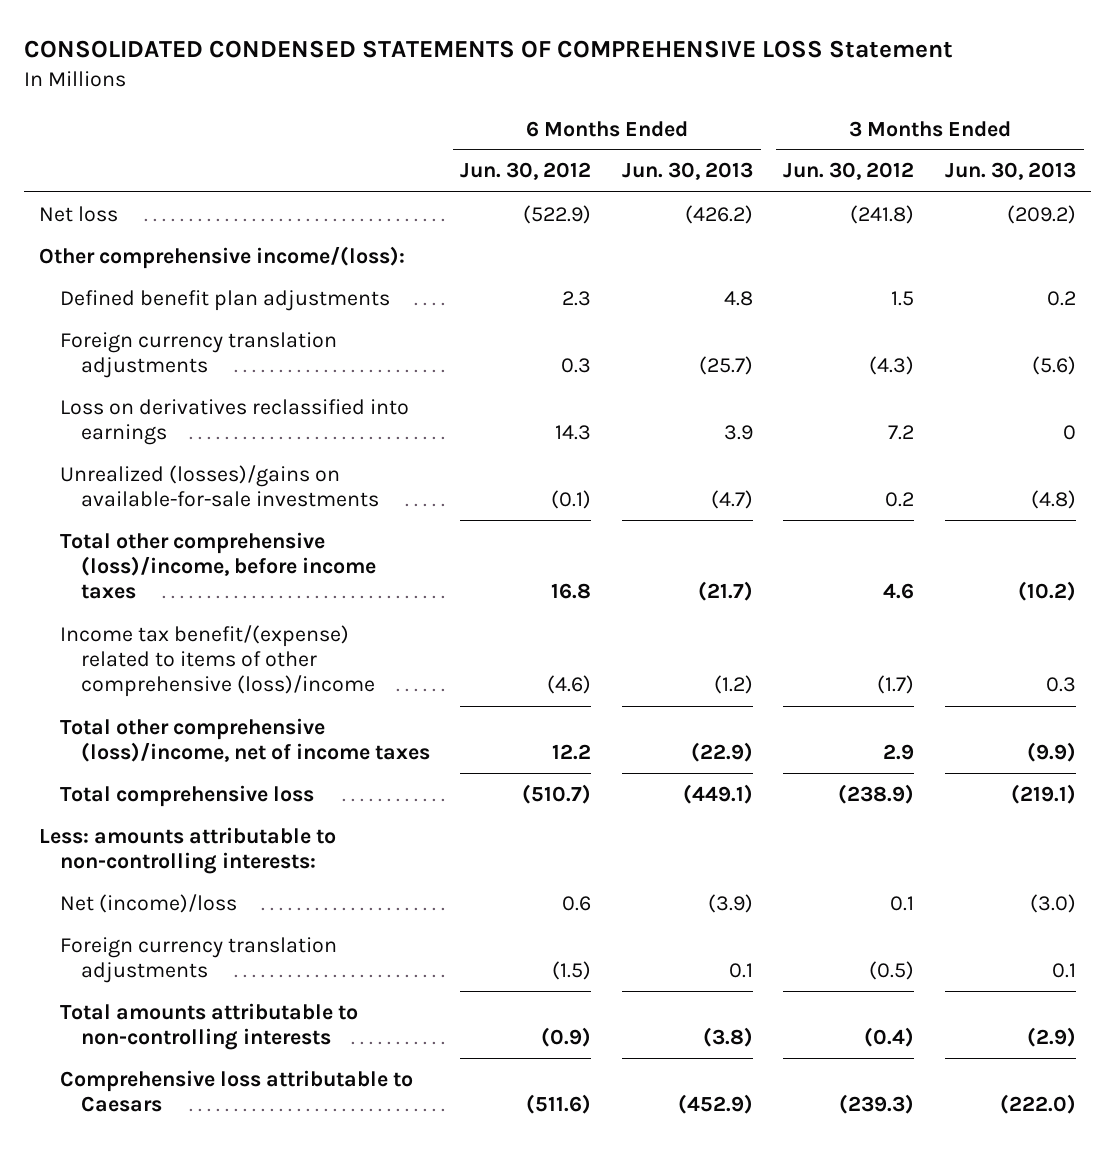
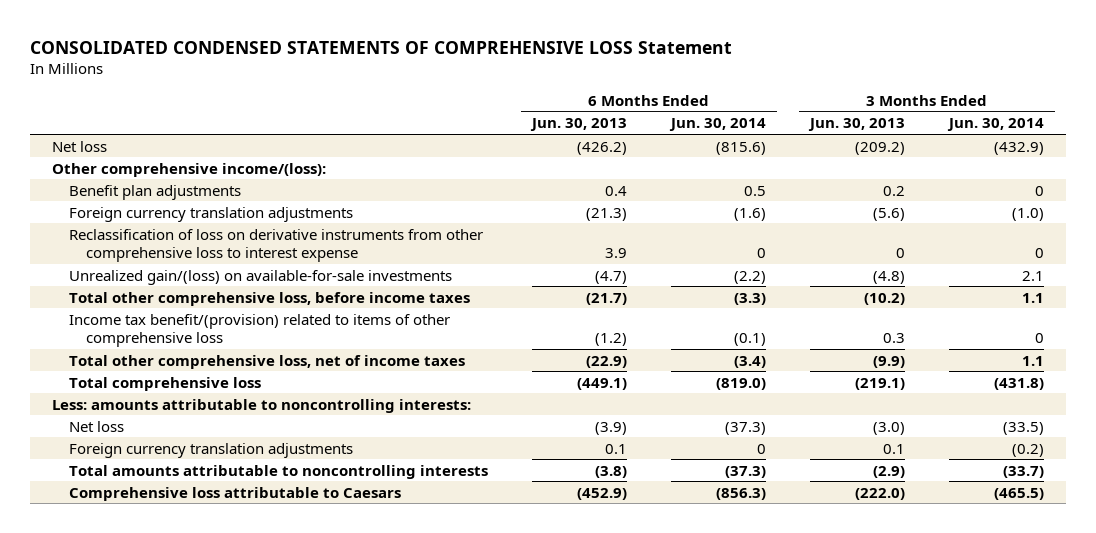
[460,162,592,181] Jun. 30, 2012 -> none
[783,162,915,181] Jun. 30, 2012 -> none
none -> [669,118,767,132] Jun. 30, 2014
none -> [947,118,1045,132] Jun. 30, 2014
[60,398,410,446] Loss on derivatives reclassified into earnings -> none
[60,289,391,311] Defined benefit plan adjustments -> [68,184,241,200] Benefit plan adjustments
[723,290,753,306] 4.8 -> [605,185,628,196] 0.4
[698,356,753,376] (25.7) -> [586,207,628,221] (21.3)
none -> [68,228,483,263] Reclassification of loss on derivative instruments from other comprehensive loss to interest expense
[60,464,379,508] Unrealized (losses)/gains on available-for-sale investments -> [68,269,452,285] Unrealized gain/(loss) on available-for-sale investments
[60,531,376,600] Total other comprehensive (loss)/income, before income taxes -> [68,291,470,306] Total other comprehensive loss, before income taxes
[60,624,375,698] Income tax benefit/(expense) related to items of other comprehensive (loss)/income -> [68,313,450,348] Income tax benefit/(provision) related to items of other comprehensive loss
[60,717,430,763] Total other comprehensive (loss)/income, net of income taxes -> [68,354,465,369] Total other comprehensive loss, net of income taxes
[39,826,337,875] Less: amounts attributable to non-controlling interests: -> [52,398,472,413] Less: amounts attributable to noncontrolling interests:
[60,893,238,913] Net (income)/loss -> [68,420,124,432] Net loss
[60,1002,359,1051] Total amounts attributable to non-controlling interests -> [68,464,488,479] Total amounts attributable to noncontrolling interests

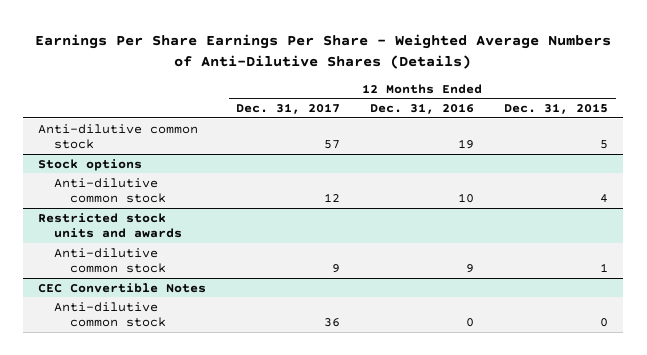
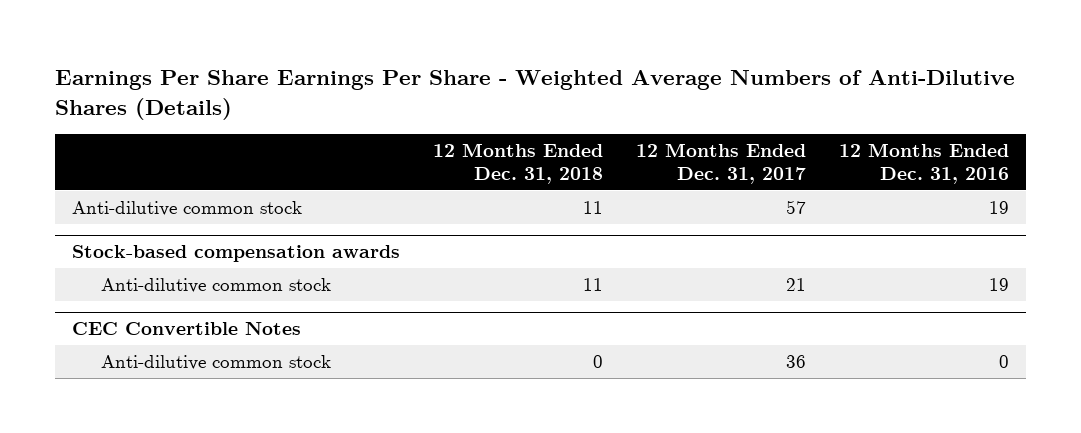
[504,103,609,115] Dec. 31, 2015 -> none
none -> [432,143,603,184] 12 Months Ended Dec. 31, 2018
[38,212,183,239] Restricted stock units and awards -> none
[54,247,167,274] Anti-dilutive common stock -> none
[38,158,143,171] Stock options -> [71,245,400,263] Stock-based compensation awards
[324,193,341,203] 12 -> [786,278,807,292] 21
[458,193,475,204] 10 -> [989,278,1010,292] 19

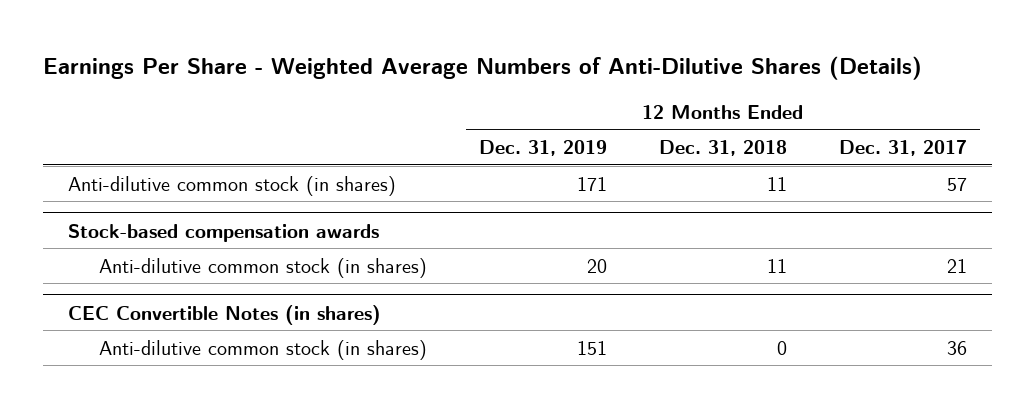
[55,70,1016,121] Earnings Per Share Earnings Per Share - Weighted Average Numbers of Anti-Dilutive Shares (Details) -> [42,55,922,80] Earnings Per Share - Weighted Average Numbers of Anti-Dilutive Shares (Details)
[839,143,1010,184] 12 Months Ended Dec. 31, 2016 -> none
none -> [479,139,608,156] Dec. 31, 2019
[71,201,302,217] Anti-dilutive common stock -> [68,175,397,196] Anti-dilutive common stock (in shares)
[100,278,331,294] Anti-dilutive common stock -> [99,257,428,278] Anti-dilutive common stock (in shares)
[71,322,301,336] CEC Convertible Notes -> [68,304,382,325] CEC Convertible Notes (in shares)
[100,355,331,371] Anti-dilutive common stock -> [99,339,428,360] Anti-dilutive common stock (in shares)

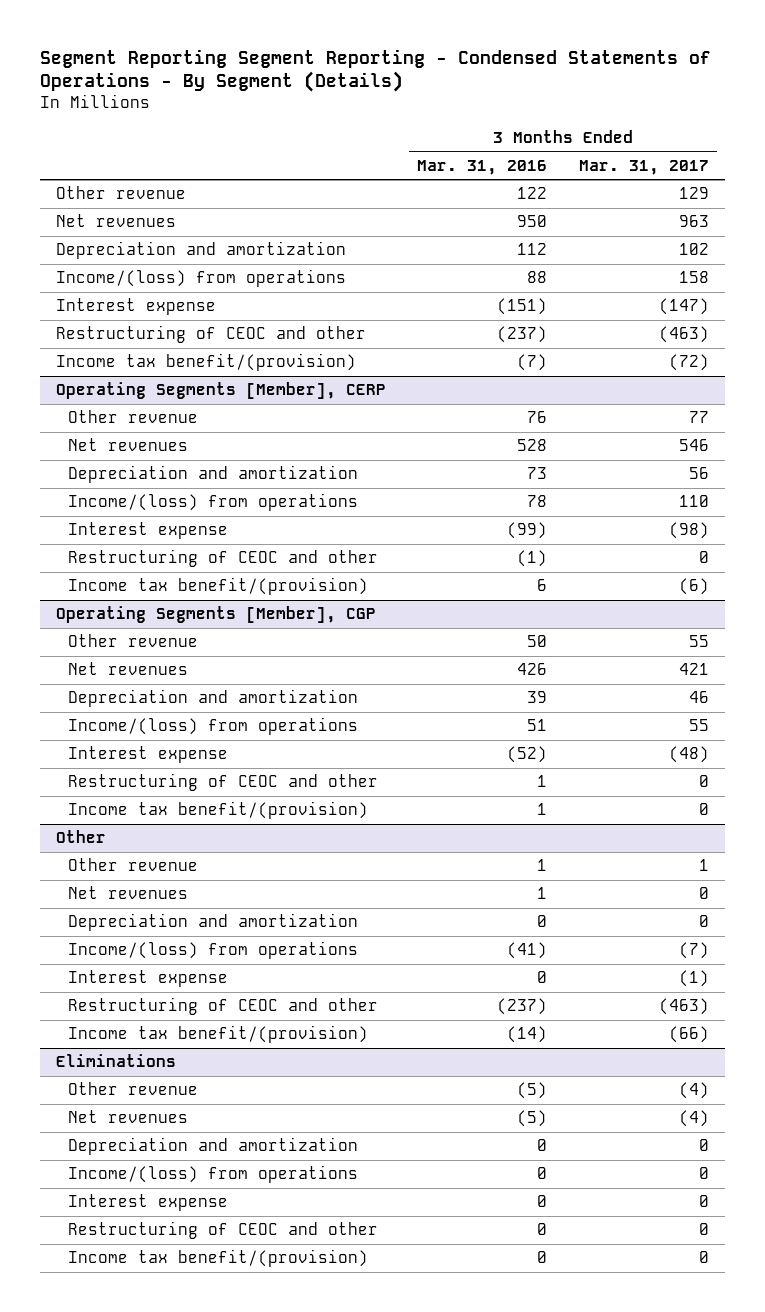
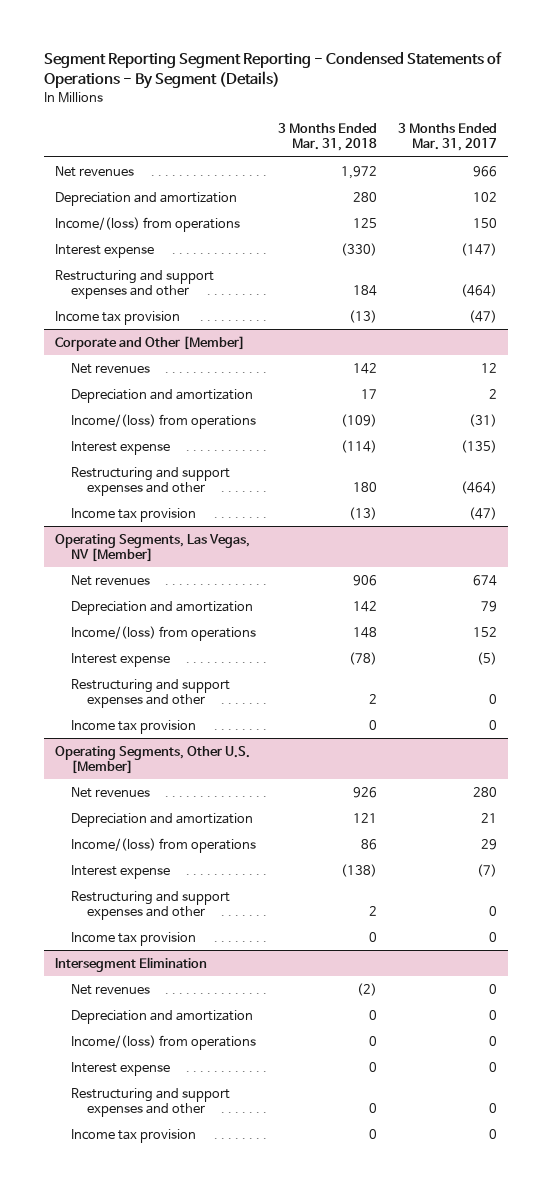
[417,159,548,175] Mar. 31, 2016 -> none
none -> [277,122,377,152] 3 Months Ended Mar. 31, 2018
[55,186,186,200] Other revenue -> none
[679,215,710,228] 963 -> [473,165,498,177] 966
[679,271,710,284] 158 -> [473,217,498,228] 150
[55,325,366,344] Restructuring of CEOC and other -> none
[55,382,386,400] Operating Segments [Member], CERP -> none
[68,410,199,424] Other revenue -> none
[68,549,379,568] Restructuring of CEOC and other -> none
[55,606,376,624] Operating Segments [Member], CGP -> none
[68,634,199,648] Other revenue -> none
[68,773,379,792] Restructuring of CEOC and other -> none
[55,830,106,844] Other -> none
[68,858,199,872] Other revenue -> none
none -> [54,269,214,300] Restructuring and support expenses and other
[55,353,356,372] Income tax benefit/(provision) -> [54,310,180,325] Income tax provision
[669,354,710,372] (72) -> [469,309,498,323] (47)
none -> [54,335,245,351] Corporate and Other [Member]
[679,439,710,452] 546 -> [481,362,498,373] 12
[689,467,710,480] 56 -> [489,388,498,399] 2
[679,495,710,508] 110 -> [469,413,498,427] (31)
[669,522,710,540] (98) -> [461,439,498,453] (135)
none -> [71,466,231,497] Restructuring and support expenses and other
[68,577,369,596] Income tax benefit/(provision) -> [71,507,197,522] Income tax provision
[679,578,710,596] (6) -> [469,506,498,520] (47)
none -> [54,533,250,563] Operating Segments, Las Vegas, NV [Member]
[679,663,710,676] 421 -> [473,574,498,586] 674
[689,691,710,704] 46 -> [481,600,498,612] 79
[689,719,710,732] 55 -> [473,626,498,637] 152
[669,746,710,764] (48) -> [477,651,498,665] (5)
none -> [71,678,231,709] Restructuring and support expenses and other
[68,801,369,820] Income tax benefit/(provision) -> [71,719,197,734] Income tax provision
none -> [54,745,250,775] Operating Segments, Other U.S. [Member]
none -> [71,786,151,798] Net revenues
none -> [71,812,254,827] Depreciation and amortization
none -> [71,837,257,853] Income/(loss) from operations
none -> [71,864,171,879] Interest expense
none -> [71,890,231,921] Restructuring and support expenses and other
none -> [71,931,197,946] Income tax provision
none -> [54,956,207,972] Intersegment Elimination
[68,941,359,960] Income/(loss) from operations -> none
[68,970,229,988] Interest expense -> none
[68,997,379,1016] Restructuring of CEOC and other -> none
[68,1025,369,1044] Income tax benefit/(provision) -> none
[55,1054,176,1068] Eliminations -> none
[68,1082,199,1096] Other revenue -> none
[68,1110,189,1124] Net revenues -> none
[68,1137,359,1156] Depreciation and amortization -> none
[68,1221,379,1240] Restructuring of CEOC and other -> none
none -> [71,1087,231,1118] Restructuring and support expenses and other
[68,1249,369,1268] Income tax benefit/(provision) -> [71,1128,197,1143] Income tax provision

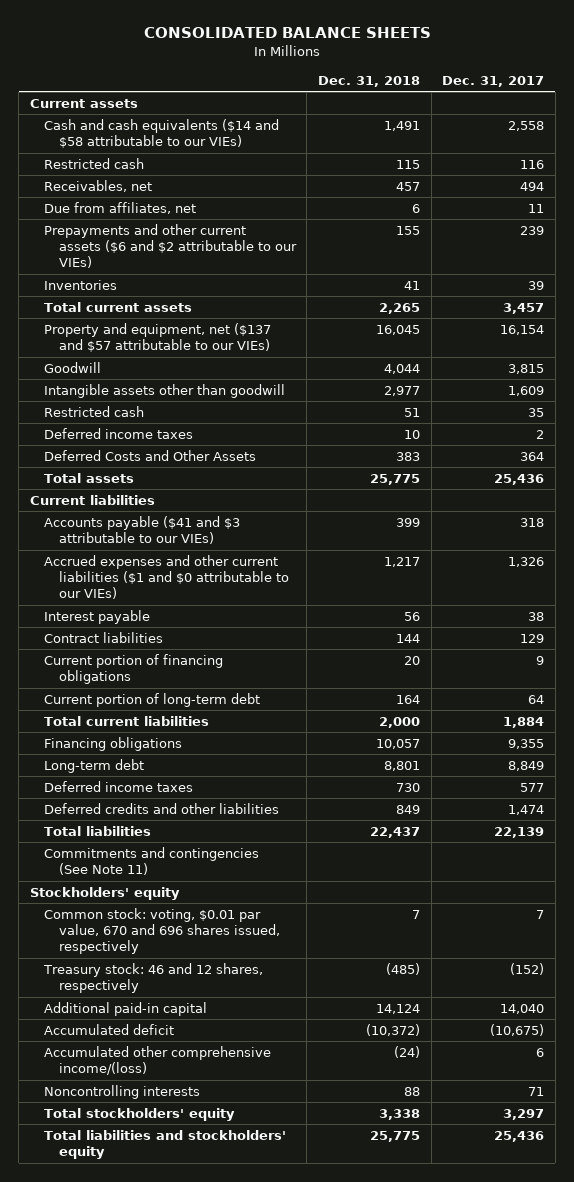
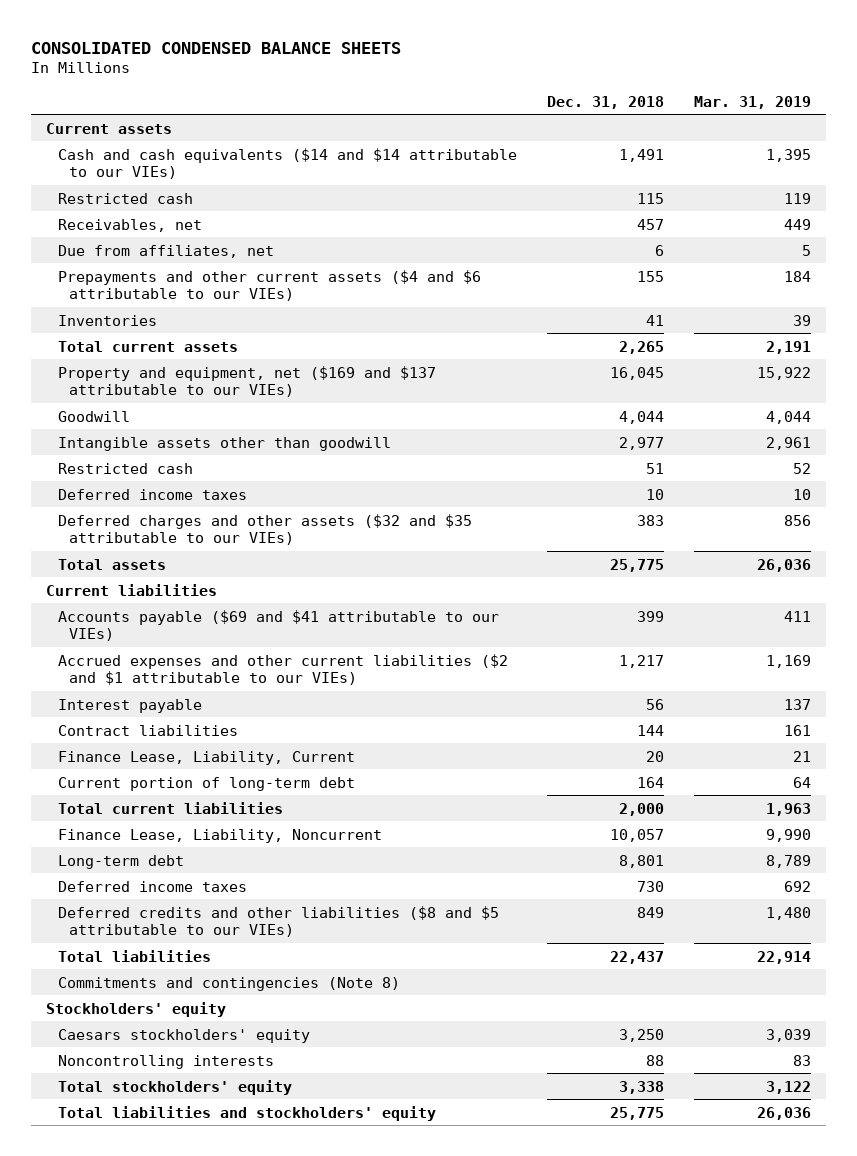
[143,27,431,39] CONSOLIDATED BALANCE SHEETS -> [31,41,402,54] CONSOLIDATED CONDENSED BALANCE SHEETS
[442,75,545,87] Dec. 31, 2017 -> none
none -> [694,95,812,109] Mar. 31, 2019
[44,118,280,149] Cash and cash equivalents ($14 and $58 attributable to our VIEs) -> [57,147,517,180] Cash and cash equivalents ($14 and $14 attributable to our VIEs)
[44,223,297,269] Prepayments and other current assets ($6 and $2 attributable to our VIEs) -> [57,269,481,302] Prepayments and other current assets ($4 and $6 attributable to our VIEs)
[44,322,272,353] Property and equipment, net ($137 and $57 attributable to our VIEs) -> [57,365,436,398] Property and equipment, net ($169 and $137 attributable to our VIEs)
[44,449,257,461] Deferred Costs and Other Assets -> [57,513,472,546] Deferred charges and other assets ($32 and $35 attributable to our VIEs)
[44,515,241,545] Accounts payable ($41 and $3 attributable to our VIEs) -> [57,609,499,642] Accounts payable ($69 and $41 attributable to our VIEs)
[44,554,289,600] Accrued expenses and other current liabilities ($1 and $0 attributable to our VIEs) -> [57,653,508,686] Accrued expenses and other current liabilities ($2 and $1 attributable to our VIEs)
[44,653,224,685] Current portion of financing obligations -> none
none -> [57,750,355,765] Finance Lease, Liability, Current
[44,736,183,751] Financing obligations -> [57,828,382,843] Finance Lease, Liability, Noncurrent
[44,802,280,814] Deferred credits and other liabilities -> [57,905,499,938] Deferred credits and other liabilities ($8 and $5 attributable to our VIEs)
[44,846,260,876] Commitments and contingencies (See Note 11) -> [57,976,400,991] Commitments and contingencies (Note 8)
[44,907,280,955] Common stock: voting, $0.01 par value, 670 and 696 shares issued, respectively -> none
[43,962,264,994] Treasury stock: 46 and 12 shares, respectively -> none
[44,1001,208,1016] Additional paid-in capital -> none
[44,1023,175,1035] Accumulated deficit -> none
[44,1045,272,1076] Accumulated other comprehensive income/(loss) -> none
none -> [57,1028,310,1043] Caesars stockholders' equity

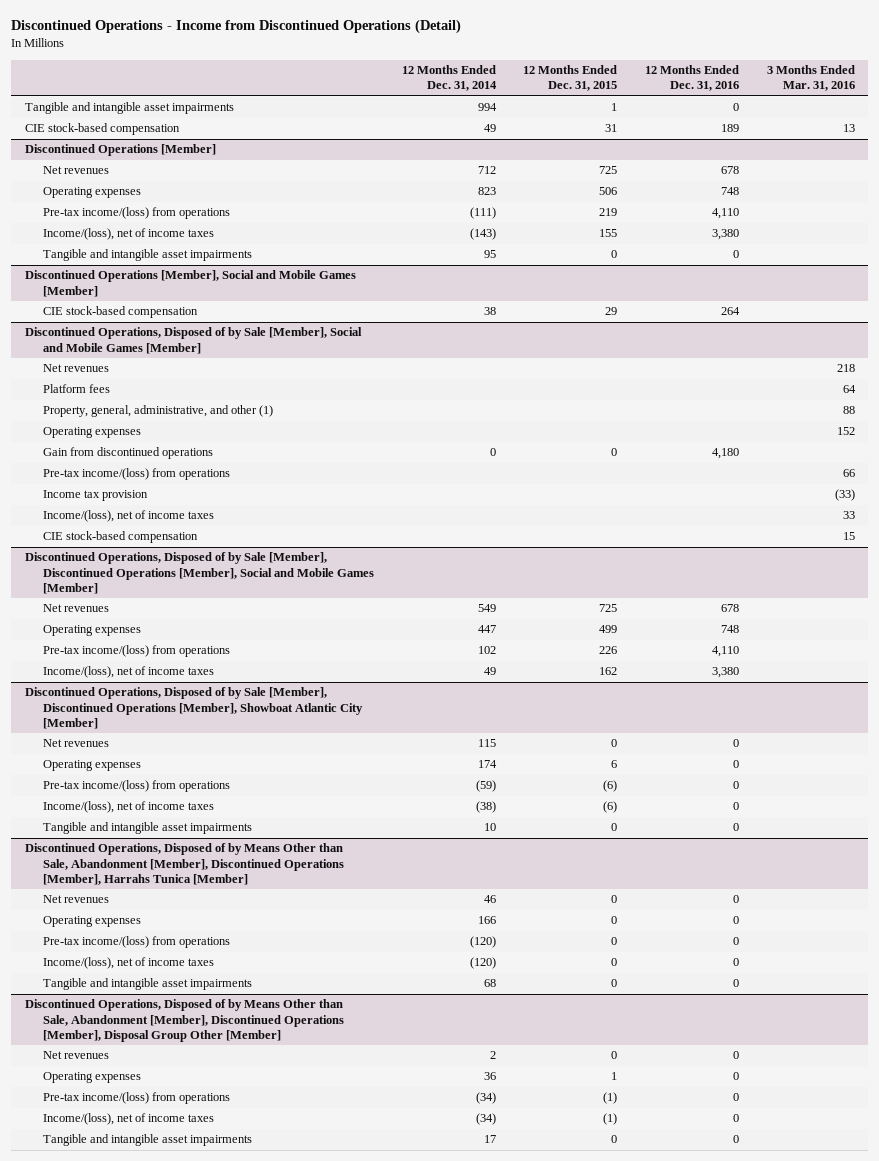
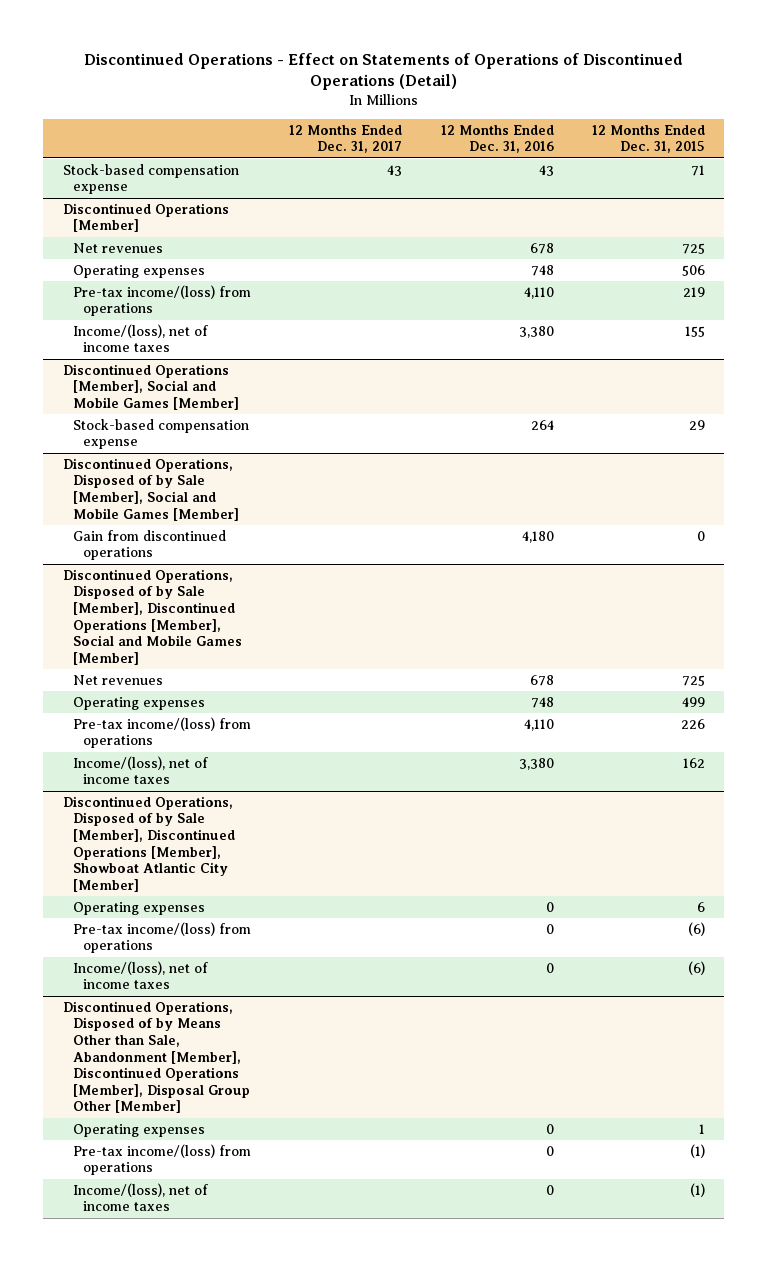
[10,19,461,35] Discontinued Operations - Income from Discontinued Operations (Detail) -> [83,52,683,91] Discontinued Operations - Effect on Statements of Operations of Discontinued Operations (Detail)
[401,65,497,92] 12 Months Ended Dec. 31, 2014 -> none
[766,65,855,92] 3 Months Ended Mar. 31, 2016 -> none
none -> [289,124,403,154] 12 Months Ended Dec. 31, 2017
[24,102,234,115] Tangible and intangible asset impairments -> none
[24,123,180,136] CIE stock-based compensation -> [62,163,239,195] Stock-based compensation expense
[605,124,618,133] 31 -> [690,164,705,176] 71
[720,124,739,133] 189 -> [538,164,554,176] 43
[43,249,253,262] Tangible and intangible asset impairments -> none
[43,306,199,319] CIE stock-based compensation -> [72,418,249,450] Stock-based compensation expense
[43,364,110,373] Net revenues -> none
[43,384,111,394] Platform fees -> none
[43,405,274,418] Property, general, administrative, and other (1) -> none
[43,427,142,439] Operating expenses -> none
[43,468,231,481] Pre-tax income/(loss) from operations -> none
[43,490,149,502] Income tax provision -> none
[43,510,215,523] Income/(loss), net of income taxes -> none
[43,531,199,544] CIE stock-based compensation -> none
[43,739,110,748] Net revenues -> none
[43,822,253,835] Tangible and intangible asset impairments -> none
[24,843,345,885] Discontinued Operations, Disposed of by Means Other than Sale, Abandonment [Member], Discontinued Operations [Member], Harrahs Tunica [Member] -> none
[43,895,110,904] Net revenues -> none
[43,916,142,928] Operating expenses -> none
[43,936,231,949] Pre-tax income/(loss) from operations -> none
[43,957,215,970] Income/(loss), net of income taxes -> none
[43,978,253,991] Tangible and intangible asset impairments -> none
[43,1051,110,1060] Net revenues -> none
[43,1134,253,1147] Tangible and intangible asset impairments -> none

